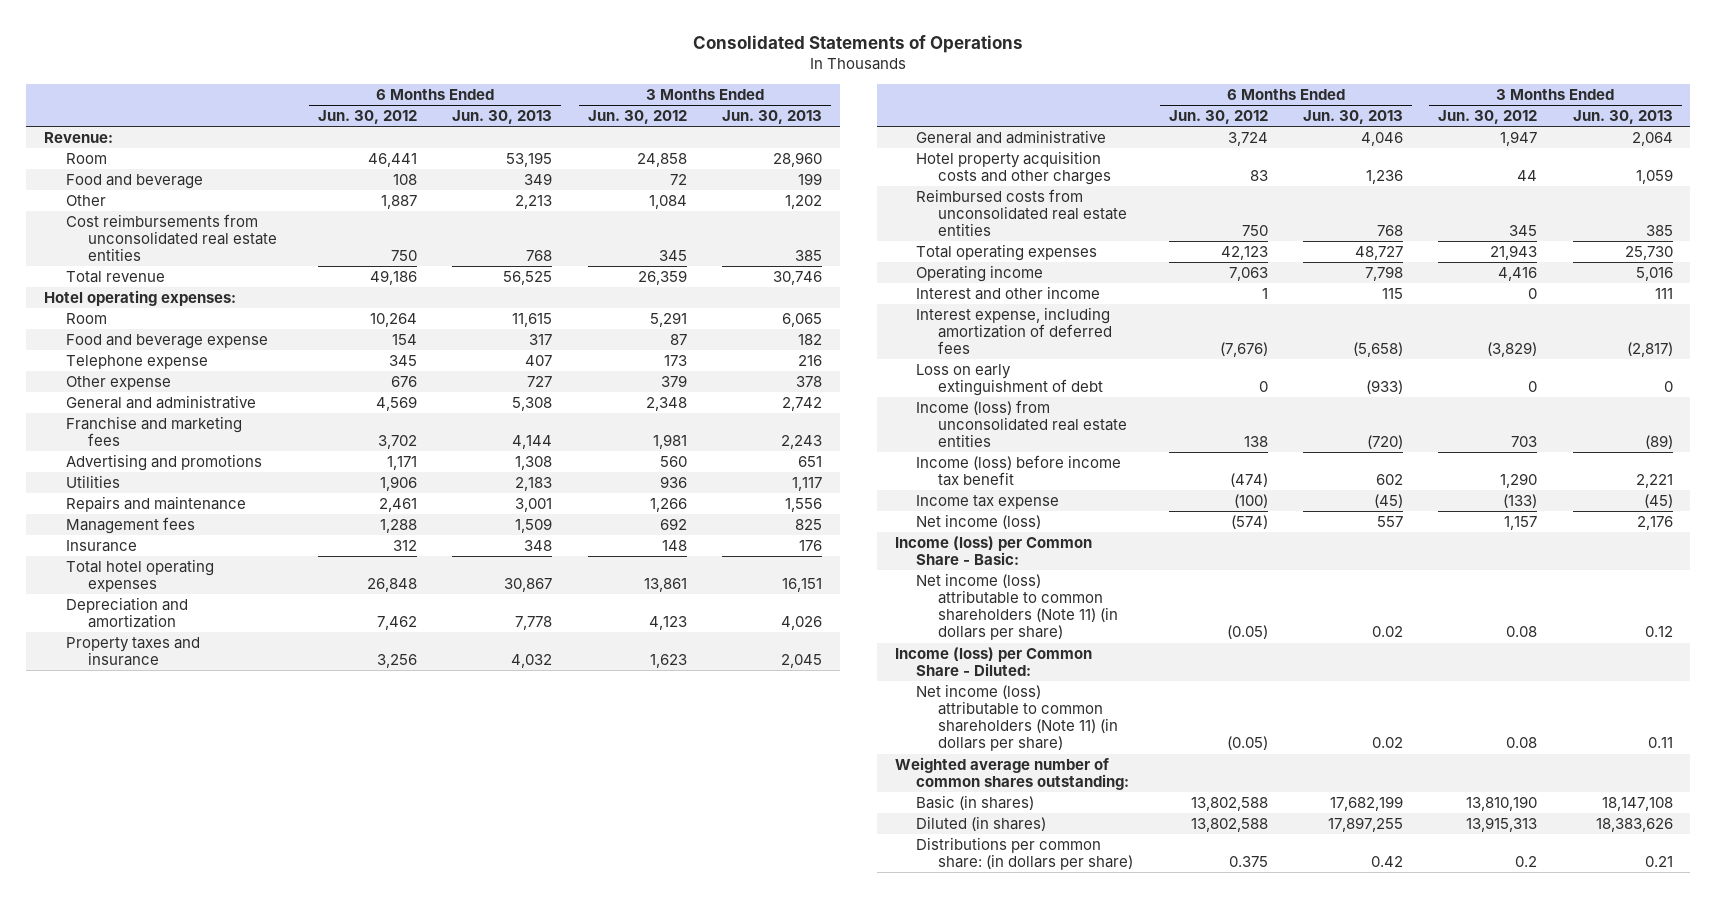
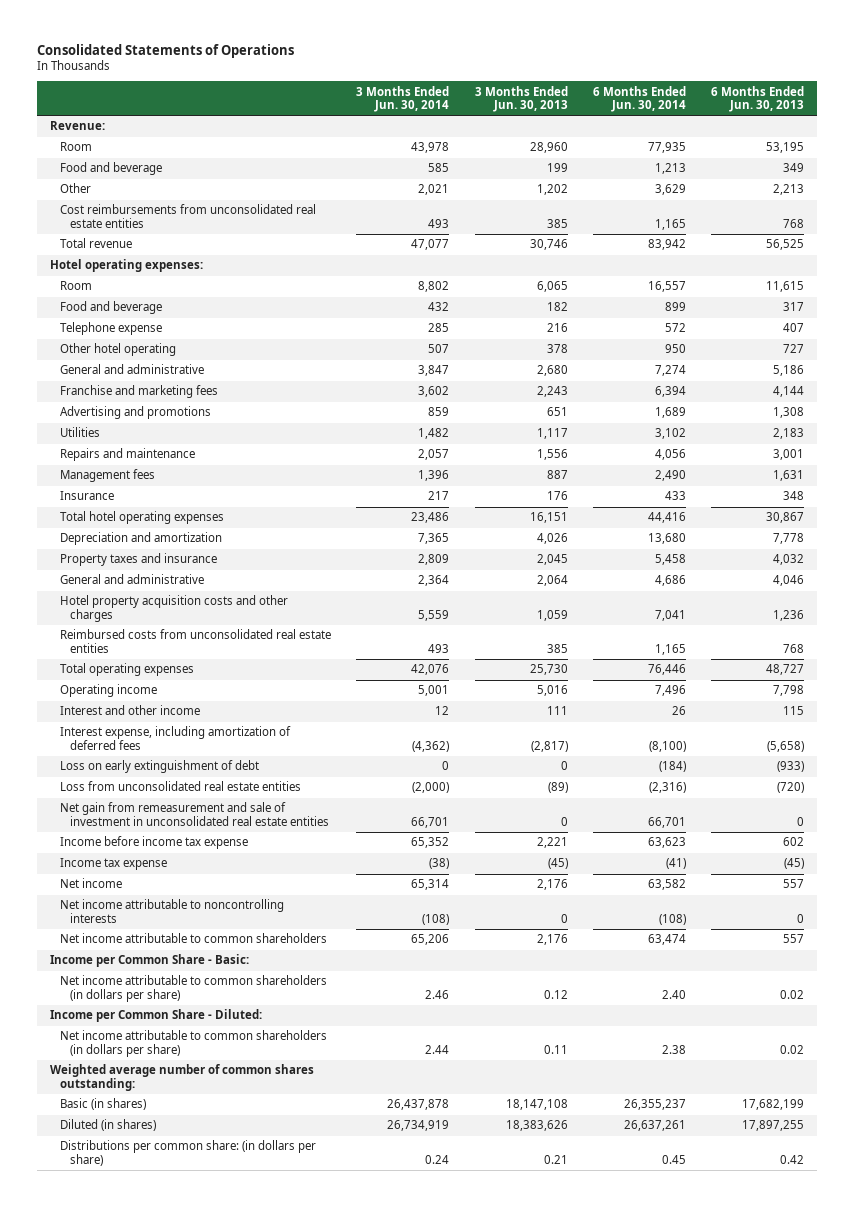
[318,110,418,125] Jun. 30, 2012 -> none
[587,110,687,125] Jun. 30, 2012 -> none
none -> [356,85,450,112] 3 Months Ended Jun. 30, 2014
none -> [592,85,686,112] 6 Months Ended Jun. 30, 2014
[65,333,268,349] Food and beverage expense -> [59,301,162,315] Food and beverage
[65,375,171,390] Other expense -> [59,343,176,357] Other hotel operating
[512,396,553,411] 5,308 -> [773,365,805,377] 5,186
[782,396,823,411] 2,742 -> [536,365,568,377] 2,680
[515,517,553,533] 1,509 -> [773,470,805,482] 1,631
[795,518,823,530] 825 -> [546,470,568,480] 887
[916,399,1128,448] Income (loss) from unconsolidated real estate entities -> [59,781,301,792] Loss from unconsolidated real estate entities
none -> [59,802,330,826] Net gain from remeasurement and sale of investment in unconsolidated real estate entities
[916,454,1122,487] Income (loss) before income tax benefit -> [59,836,248,850] Income before income tax expense
none -> [59,878,122,889] Net income
none -> [59,899,284,923] Net income attributable to noncontrolling interests
[916,513,1042,529] Net income (loss) -> [59,933,327,944] Net income attributable to common shareholders
[894,535,1092,566] Income (loss) per Common Share - Basic: -> [49,954,249,968] Income per Common Share - Basic:
[916,572,1119,641] Net income (loss) attributable to common shareholders (Note 11) (in dollars per share) -> [59,975,327,1002] Net income attributable to common shareholders (in dollars per share)
[894,646,1092,677] Income (loss) per Common Share - Diluted: -> [49,1009,262,1023] Income per Common Share - Diluted:
[916,683,1119,752] Net income (loss) attributable to common shareholders (Note 11) (in dollars per share) -> [59,1030,327,1057] Net income attributable to common shareholders (in dollars per share)

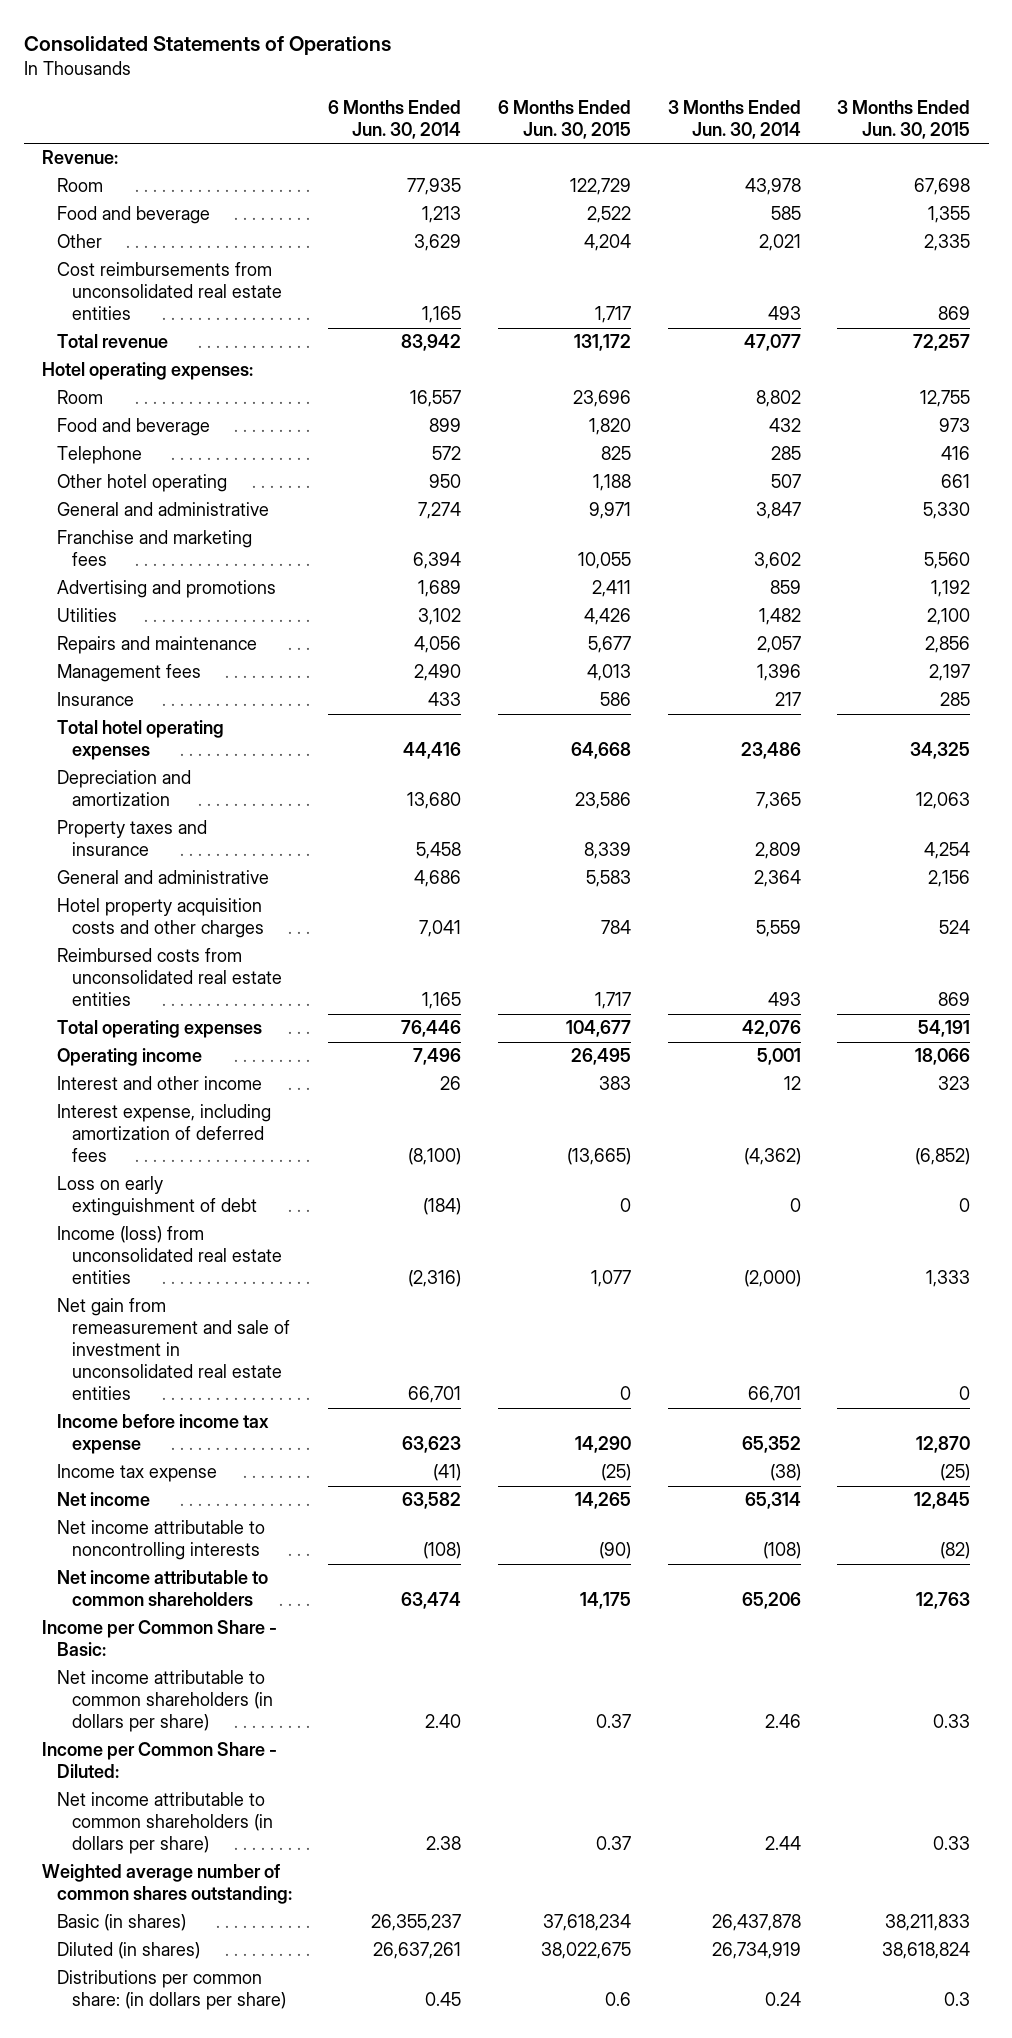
[474,85,568,112] 3 Months Ended Jun. 30, 2013 -> none
[711,85,805,112] 6 Months Ended Jun. 30, 2013 -> none
none -> [498,99,632,139] 6 Months Ended Jun. 30, 2015
none -> [837,99,971,139] 3 Months Ended Jun. 30, 2015
[59,322,162,336] Telephone expense -> [56,446,142,465] Telephone
[59,781,301,792] Loss from unconsolidated real estate entities -> [56,1226,282,1285] Income (loss) from unconsolidated real estate entities

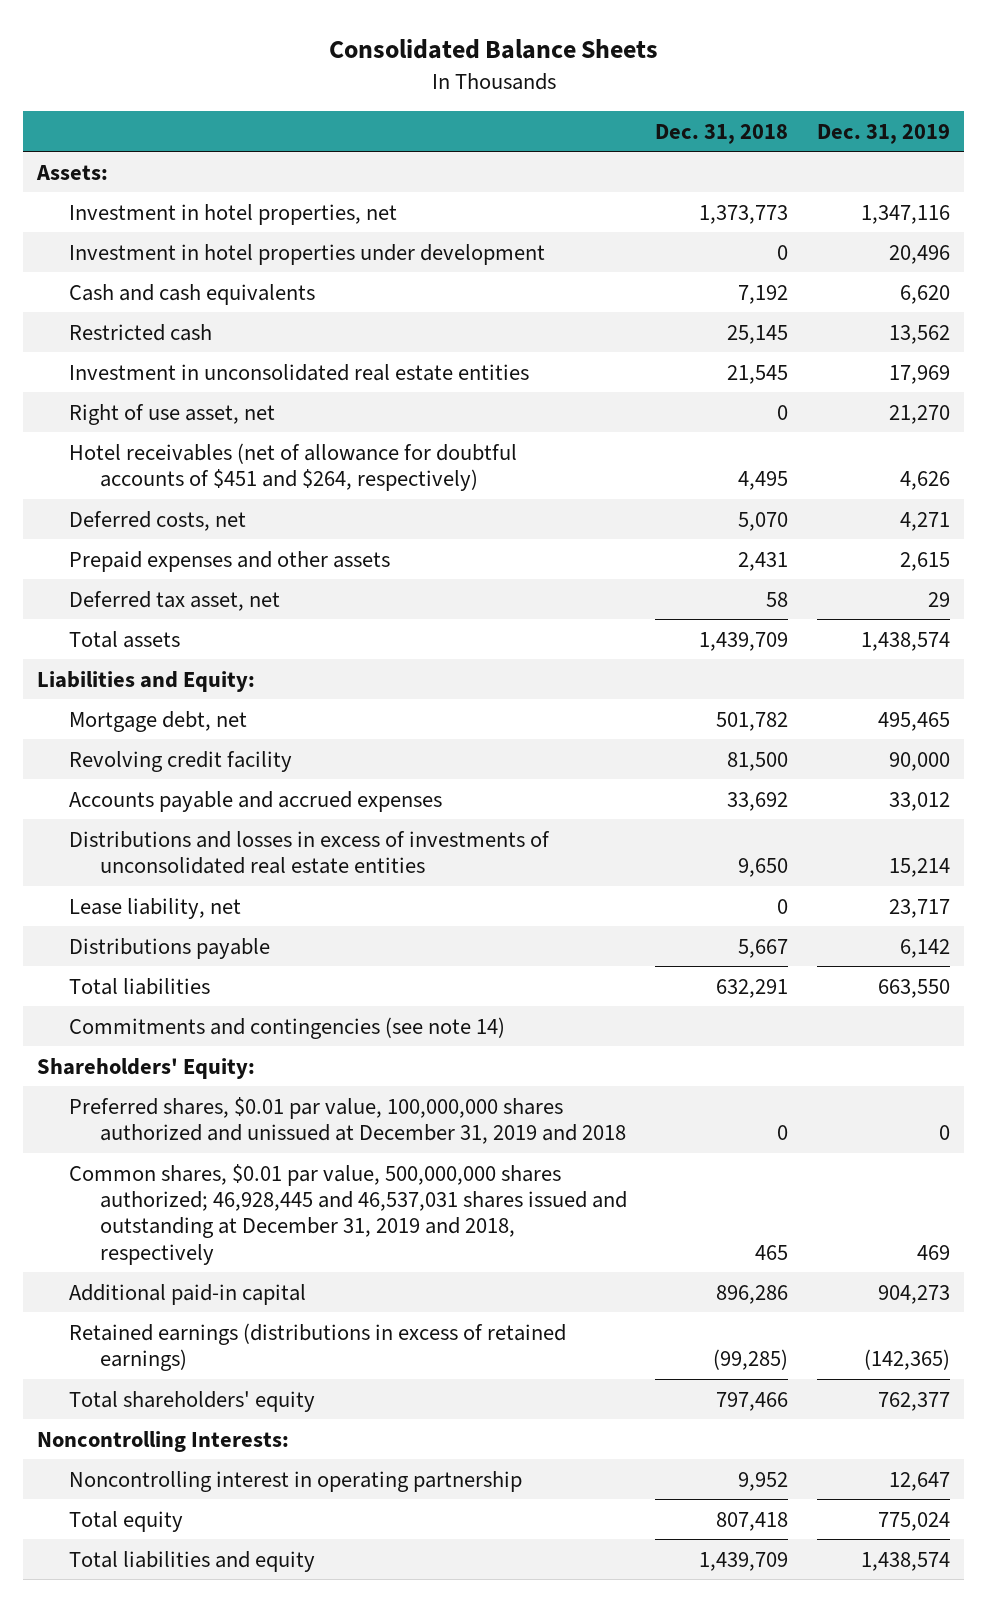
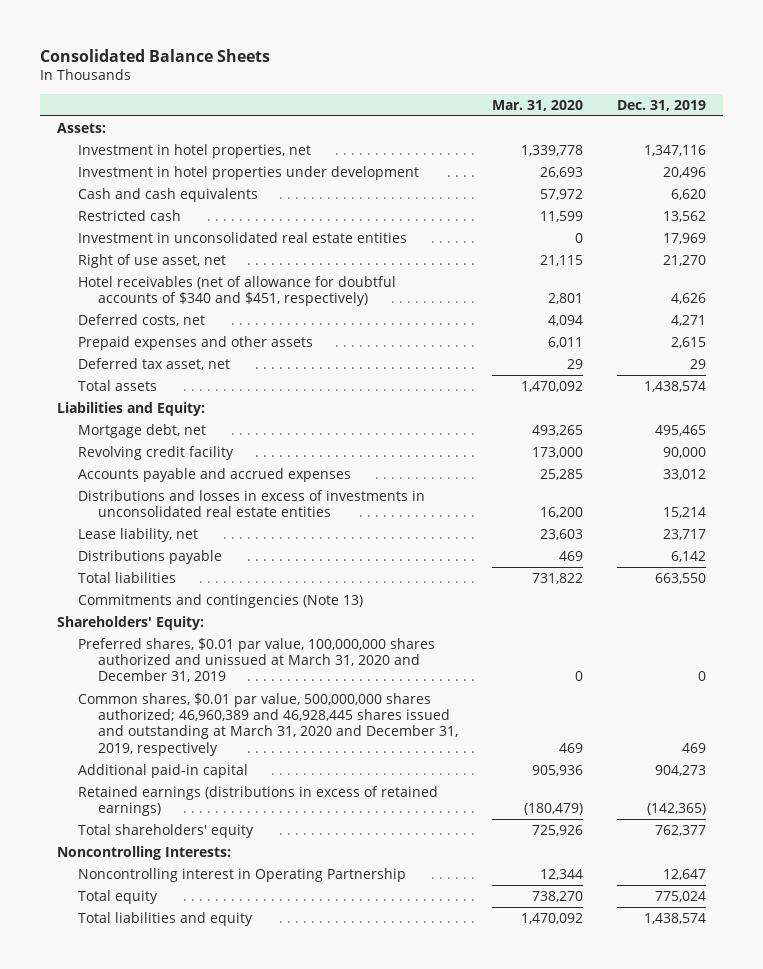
[655,123,789,144] Dec. 31, 2018 -> none
none -> [492,99,584,111] Mar. 31, 2020
[68,442,517,491] Hotel receivables (net of allowance for doubtful accounts of $451 and $264, respectively) -> [77,275,396,307] Hotel receivables (net of allowance for doubtful accounts of $340 and $451, respectively)
[68,830,550,874] Distributions and losses in excess of investments of unconsolidated real estate entities -> [77,489,425,518] Distributions and losses in excess of investments in unconsolidated real estate entities
[68,1016,505,1039] Commitments and contingencies (see note 14) -> [77,593,363,608] Commitments and contingencies (Note 13)
[68,1096,626,1144] Preferred shares, $0.01 par value, 100,000,000 shares authorized and unissued at December 31, 2019 and 2018 -> [77,637,435,683] Preferred shares, $0.01 par value, 100,000,000 shares authorized and unissued at March 31, 2020 and December 31, 2019
[68,1163,627,1265] Common shares, $0.01 par value, 500,000,000 shares authorized; 46,928,445 and 46,537,031 shares issued and outstanding at December 31, 2019 and 2018, respectively -> [77,692,459,756] Common shares, $0.01 par value, 500,000,000 shares authorized; 46,960,389 and 46,928,445 shares issued and outstanding at March 31, 2020 and December 31, 2019, respectively
[68,1470,522,1492] Noncontrolling interest in operating partnership -> [77,867,406,882] Noncontrolling interest in Operating Partnership

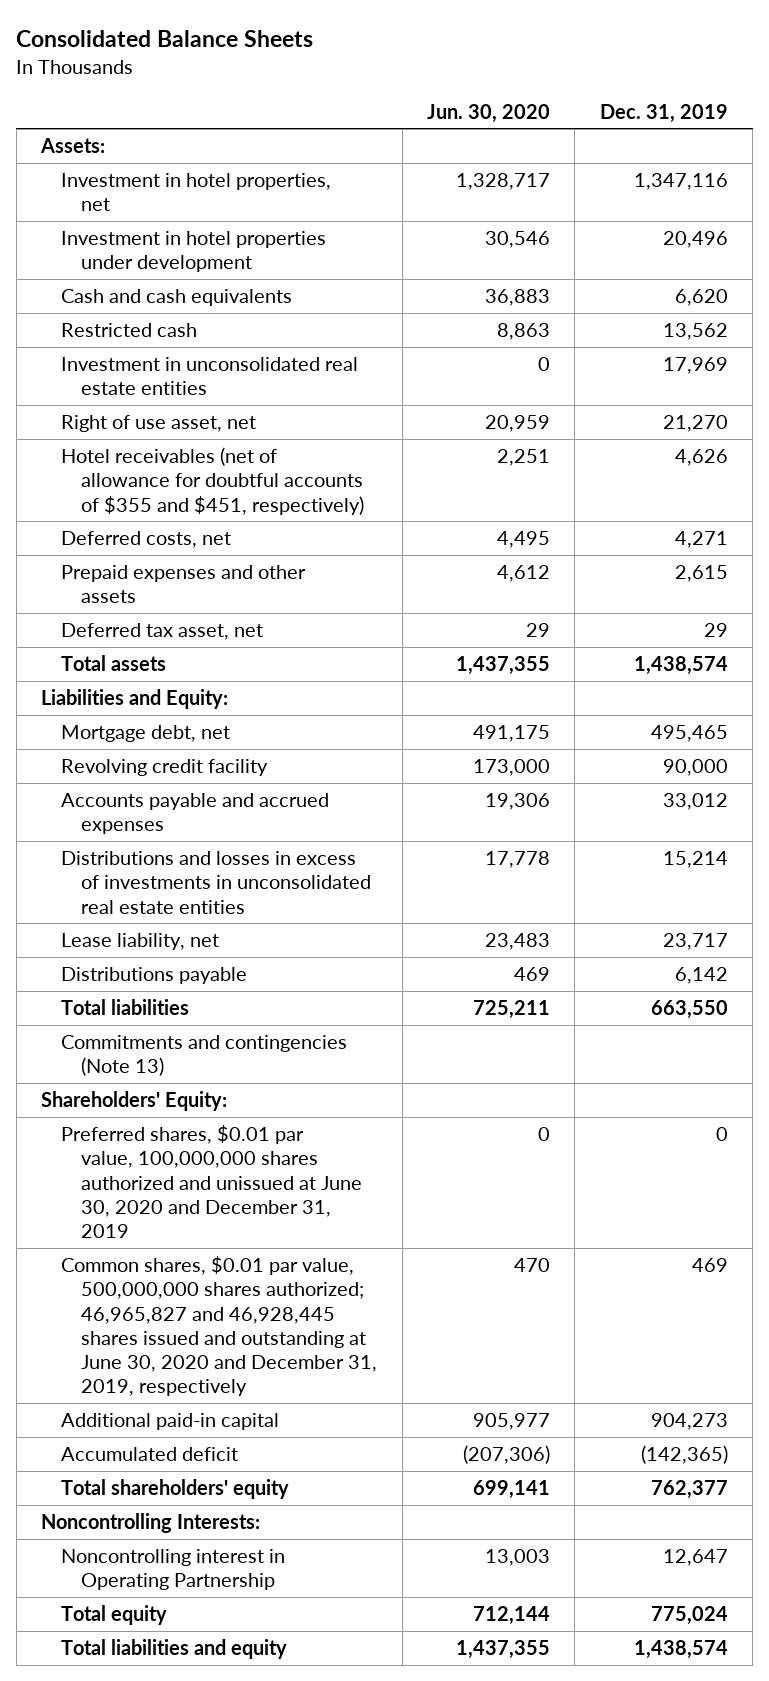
[492,99,584,111] Mar. 31, 2020 -> none
none -> [427,103,551,123] Jun. 30, 2020
[77,275,396,307] Hotel receivables (net of allowance for doubtful accounts of $340 and $451, respectively) -> [61,447,365,515] Hotel receivables (net of allowance for doubtful accounts of $355 and $451, respectively)
[77,637,435,683] Preferred shares, $0.01 par value, 100,000,000 shares authorized and unissued at March 31, 2020 and December 31, 2019 -> [61,1125,363,1238] Preferred shares, $0.01 par value, 100,000,000 shares authorized and unissued at June 30, 2020 and December 31, 2019
[77,692,459,756] Common shares, $0.01 par value, 500,000,000 shares authorized; 46,960,389 and 46,928,445 shares issued and outstanding at March 31, 2020 and December 31, 2019, respectively -> [61,1256,378,1396] Common shares, $0.01 par value, 500,000,000 shares authorized; 46,965,827 and 46,928,445 shares issued and outstanding at June 30, 2020 and December 31, 2019, respectively
[77,785,438,817] Retained earnings (distributions in excess of retained earnings) -> [61,1447,239,1462] Accumulated deficit

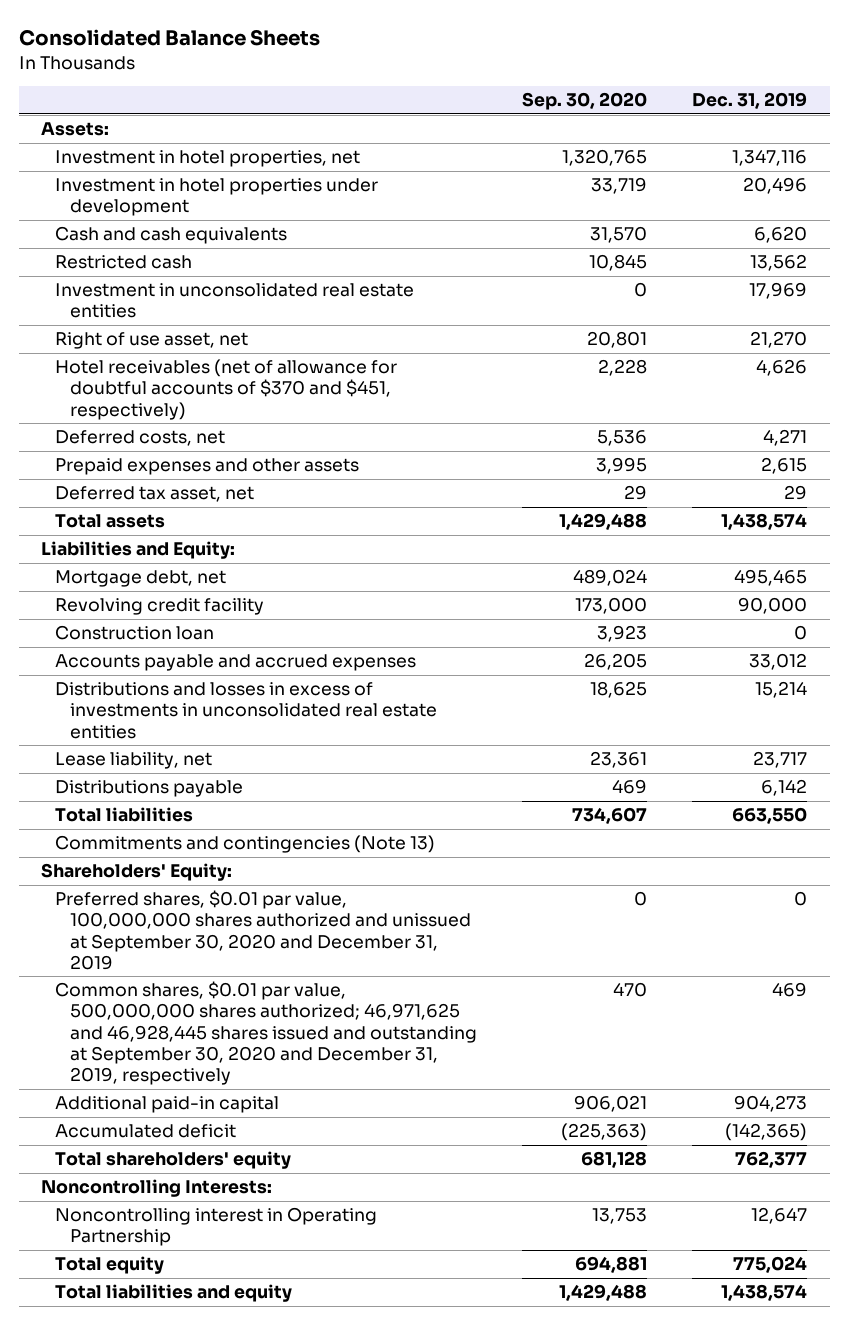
[427,103,551,123] Jun. 30, 2020 -> none
none -> [521,92,647,111] Sep. 30, 2020
[61,447,365,515] Hotel receivables (net of allowance for doubtful accounts of $355 and $451, respectively) -> [55,359,398,420] Hotel receivables (net of allowance for doubtful accounts of $370 and $451, respectively)
none -> [55,625,215,641] Construction loan
[61,1125,363,1238] Preferred shares, $0.01 par value, 100,000,000 shares authorized and unissued at June 30, 2020 and December 31, 2019 -> [55,890,471,970] Preferred shares, $0.01 par value, 100,000,000 shares authorized and unissued at September 30, 2020 and December 31, 2019
[61,1256,378,1396] Common shares, $0.01 par value, 500,000,000 shares authorized; 46,965,827 and 46,928,445 shares issued and outstanding at June 30, 2020 and December 31, 2019, respectively -> [55,981,477,1086] Common shares, $0.01 par value, 500,000,000 shares authorized; 46,971,625 and 46,928,445 shares issued and outstanding at September 30, 2020 and December 31, 2019, respectively

